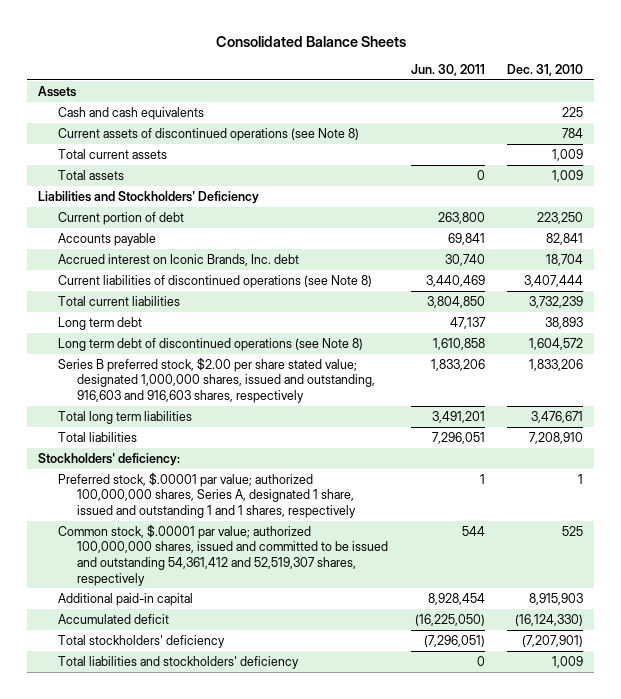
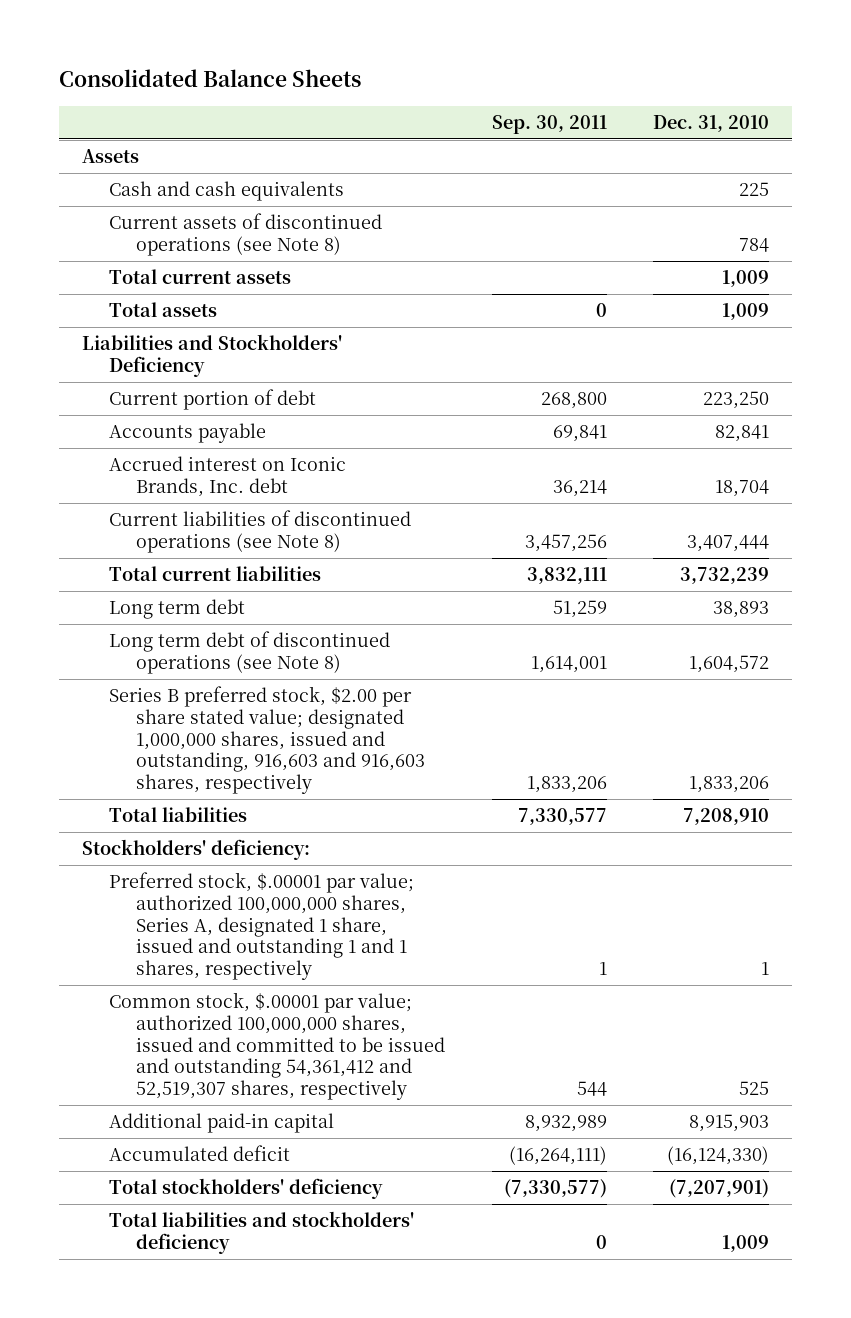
[410,64,485,77] Jun. 30, 2011 -> none
none -> [491,114,607,134] Sep. 30, 2011
[57,410,192,424] Total long term liabilities -> none

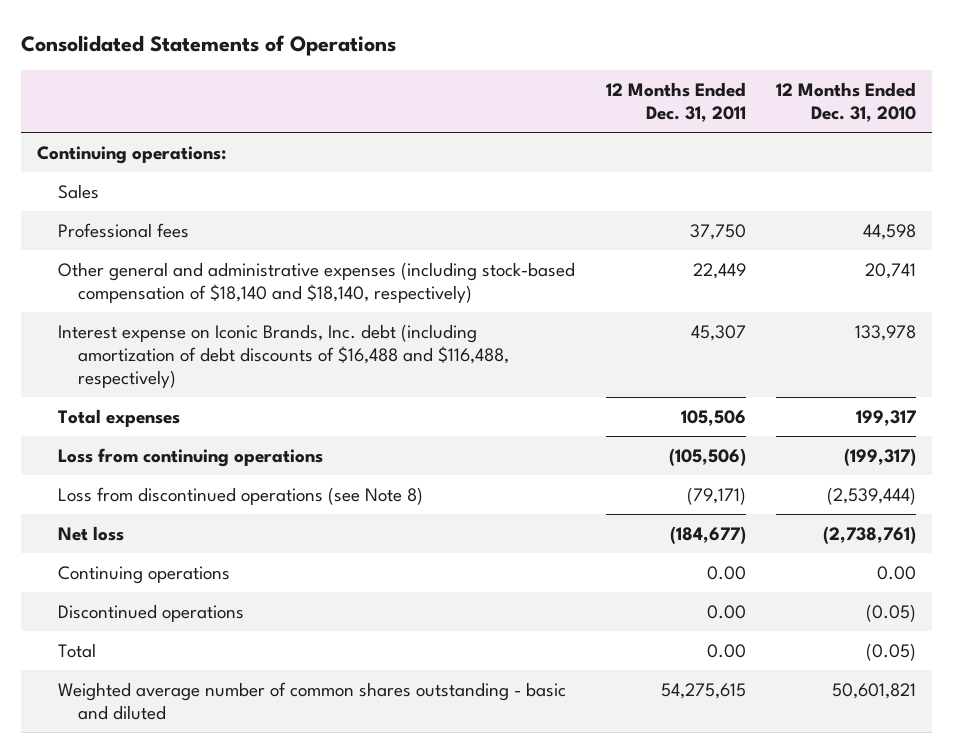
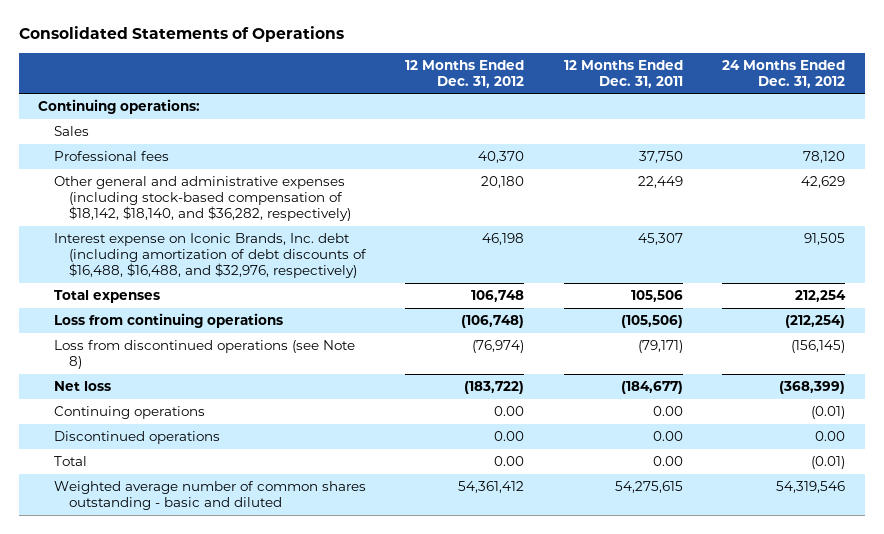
[776,81,917,123] 12 Months Ended Dec. 31, 2010 -> none
none -> [405,59,525,88] 12 Months Ended Dec. 31, 2012
none -> [722,59,846,88] 24 Months Ended Dec. 31, 2012
[57,261,575,303] Other general and administrative expenses (including stock-based compensation of $18,140 and $18,140, respectively) -> [53,176,351,221] Other general and administrative expenses (including stock-based compensation of $18,142, $18,140, and $36,282, respectively)
[57,323,510,389] Interest expense on Iconic Brands, Inc. debt (including amortization of debt discounts of $16,488 and $116,488, respectively) -> [53,233,367,278] Interest expense on Iconic Brands, Inc. debt (including amortization of debt discounts of $16,488, $16,488, and $32,976, respectively)

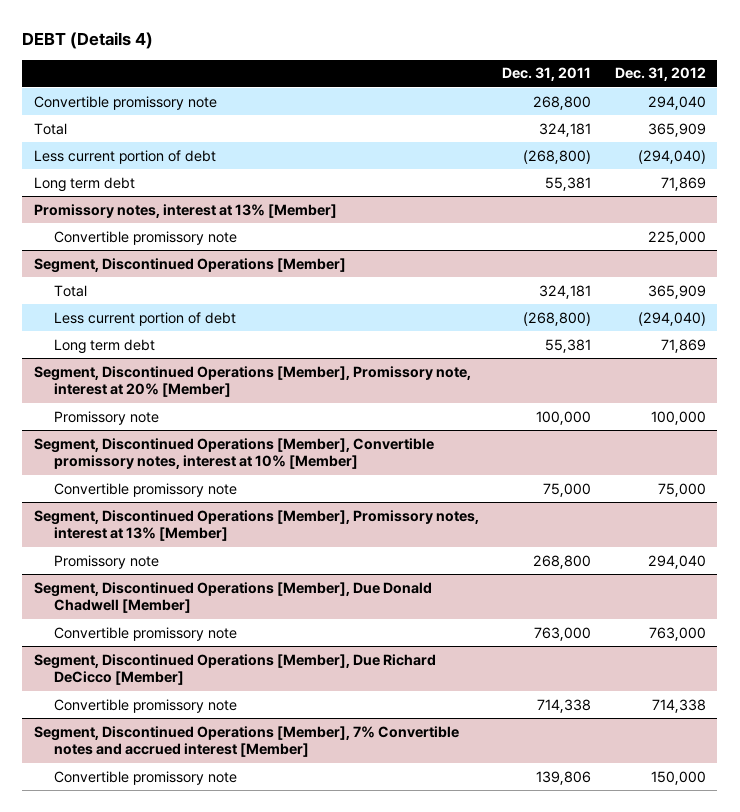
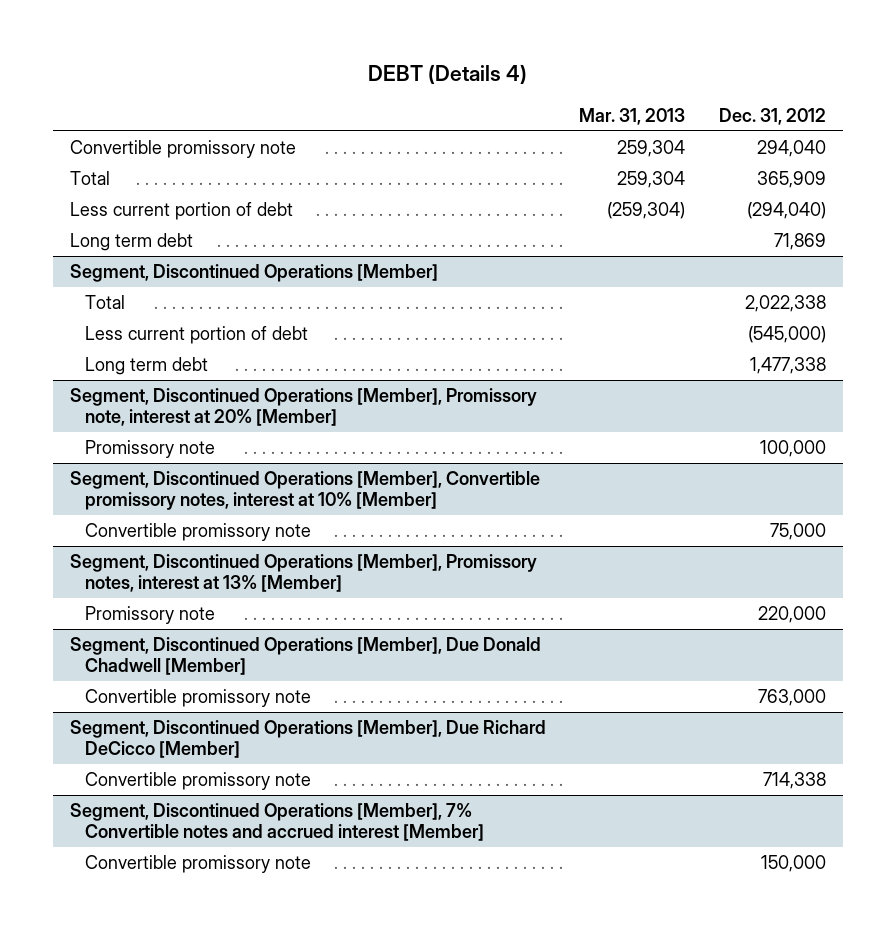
[502,67,592,82] Dec. 31, 2011 -> none
none -> [579,107,686,125] Mar. 31, 2013
[33,203,337,218] Promissory notes, interest at 13% [Member] -> none
[53,230,237,245] Convertible promissory note -> none
[647,284,706,299] 365,909 -> [745,295,827,313] 2,022,338
[637,311,706,326] (294,040) -> [748,326,827,344] (545,000)
[660,338,706,353] 71,869 -> [750,357,827,375] 1,477,338
[647,554,706,569] 294,040 -> [758,606,827,624] 220,000

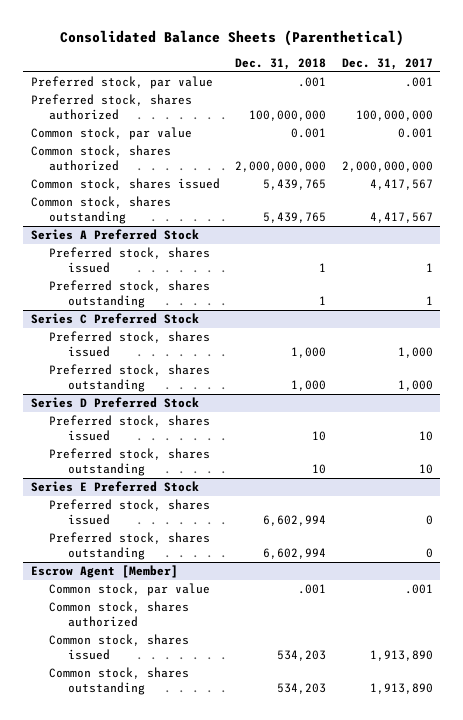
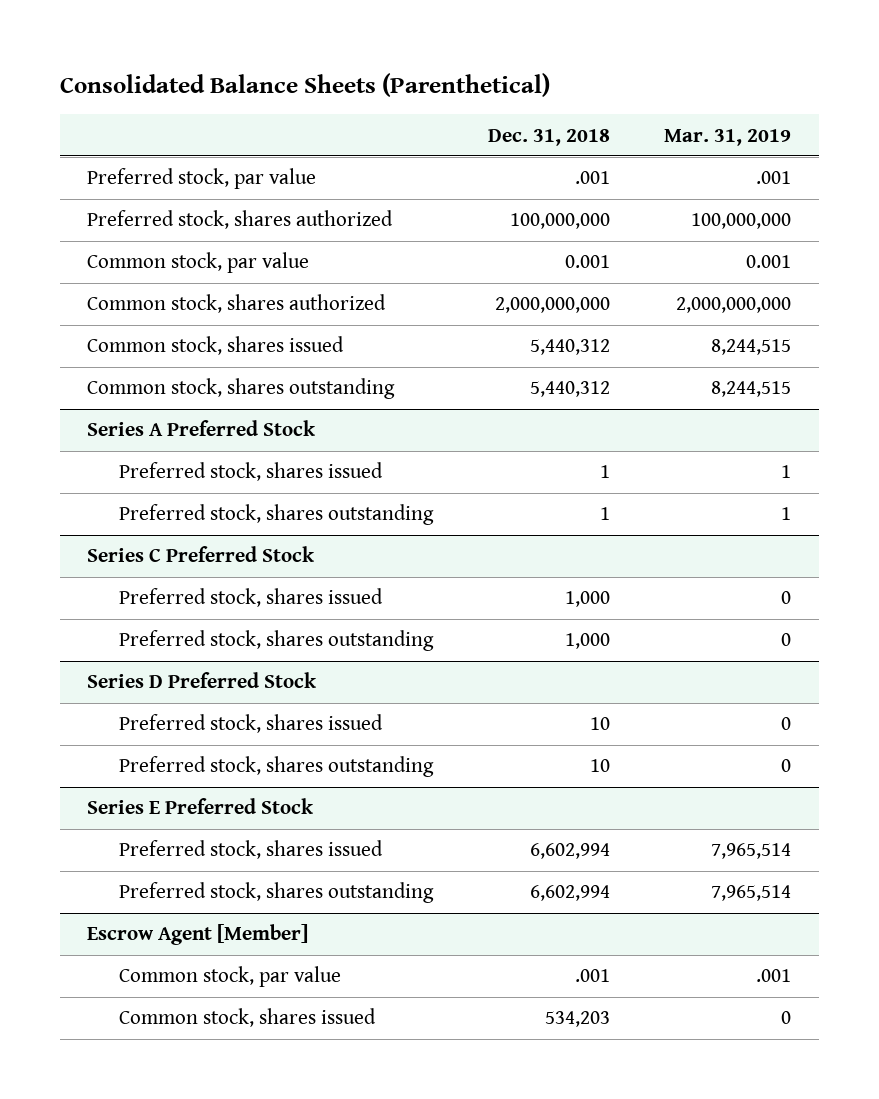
[341,57,433,70] Dec. 31, 2017 -> none
none -> [664,128,792,146] Mar. 31, 2019
[263,179,327,191] 5,439,765 -> [529,339,610,356] 5,440,312
[263,211,327,223] 5,439,765 -> [529,381,610,398] 5,440,312
[49,601,190,627] Common stock, shares authorized -> none
[49,667,190,695] Common stock, shares outstanding -> none

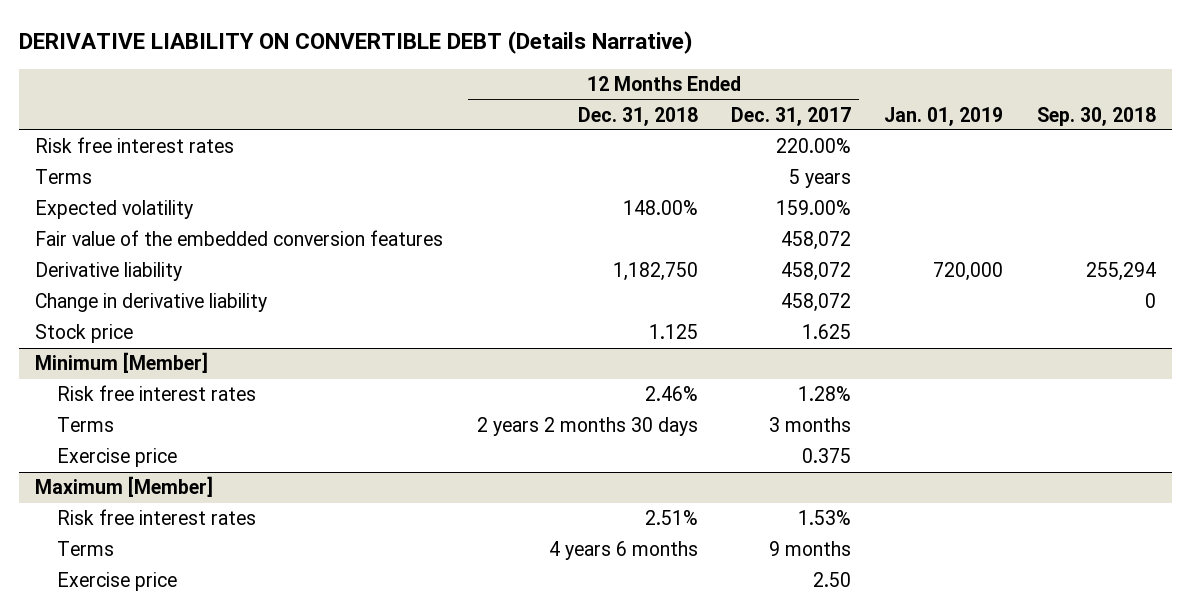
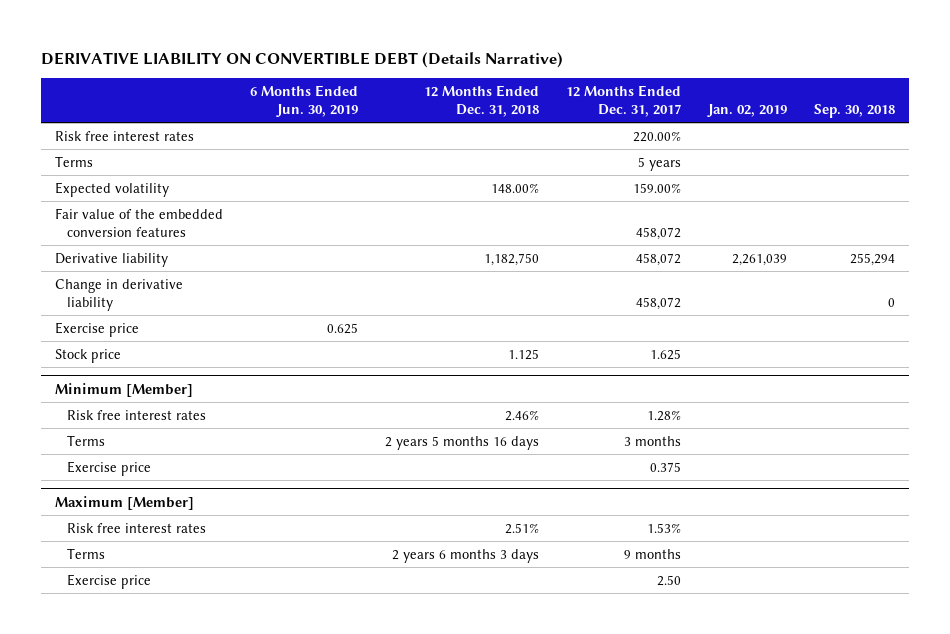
[884,106,1004,126] Jan. 01, 2019 -> none
none -> [249,84,358,117] 6 Months Ended Jun. 30, 2019
none -> [707,103,788,117] Jan. 02, 2019
none -> [54,321,139,337] Exercise price
[476,417,698,437] 2 years 2 months 30 days -> [385,435,540,450] 2 years 5 months 16 days
[548,541,698,561] 4 years 6 months -> [392,548,540,563] 2 years 6 months 3 days

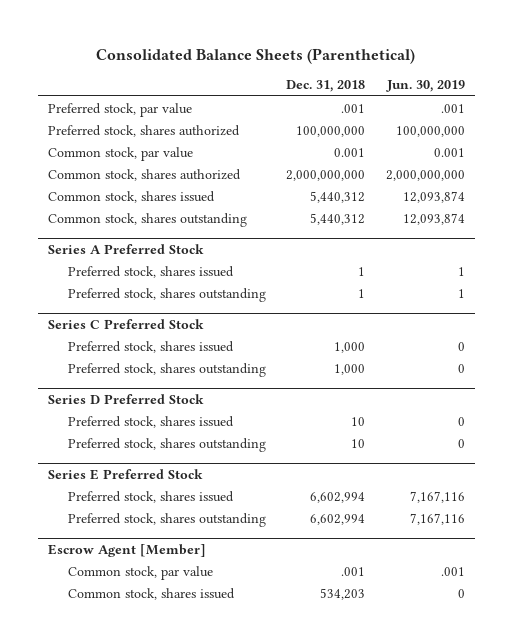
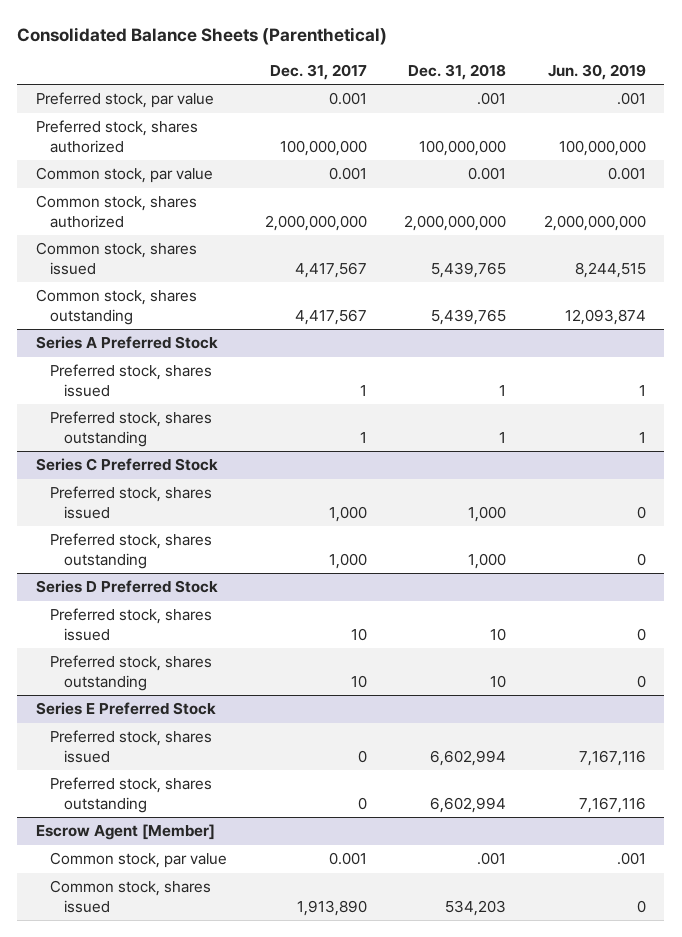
none -> [269,63,367,80] Dec. 31, 2017
[310,190,366,203] 5,440,312 -> [431,261,507,278] 5,439,765
[402,190,465,203] 12,093,874 -> [574,261,646,278] 8,244,515
[310,212,366,225] 5,440,312 -> [431,308,507,325] 5,439,765

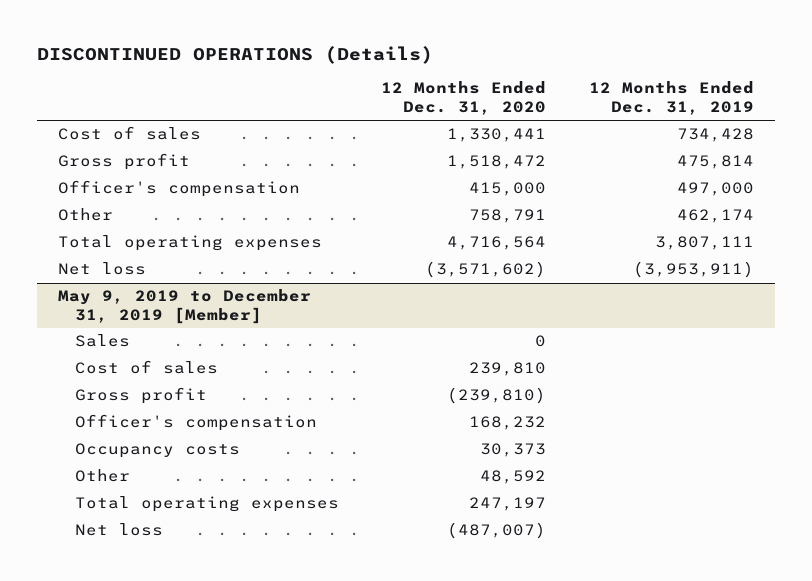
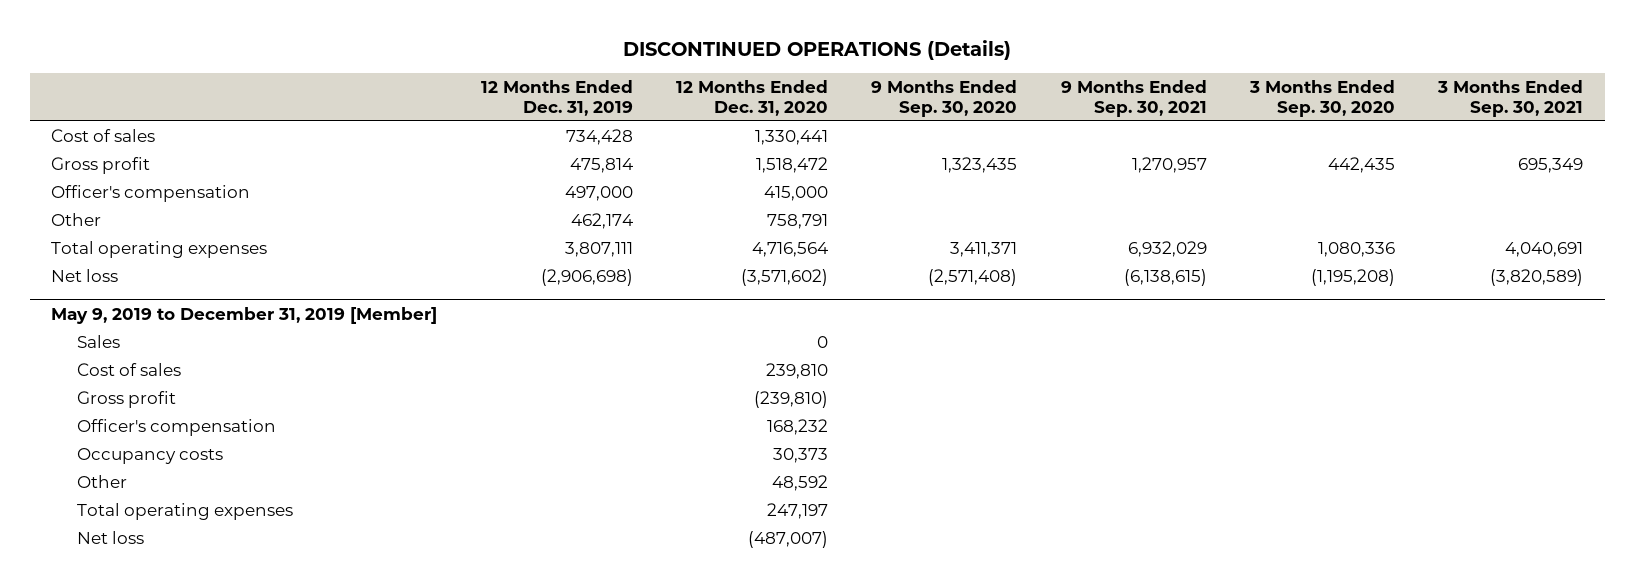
none -> [871,79,1018,117] 9 Months Ended Sep. 30, 2020
none -> [1060,79,1207,117] 9 Months Ended Sep. 30, 2021
none -> [1248,79,1395,117] 3 Months Ended Sep. 30, 2020
none -> [1437,79,1584,117] 3 Months Ended Sep. 30, 2021
[632,261,754,279] (3,953,911) -> [540,269,633,287] (2,906,698)

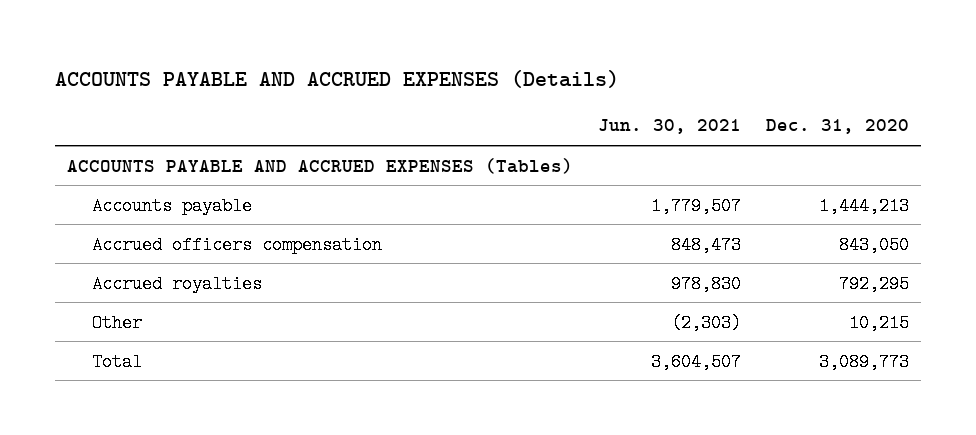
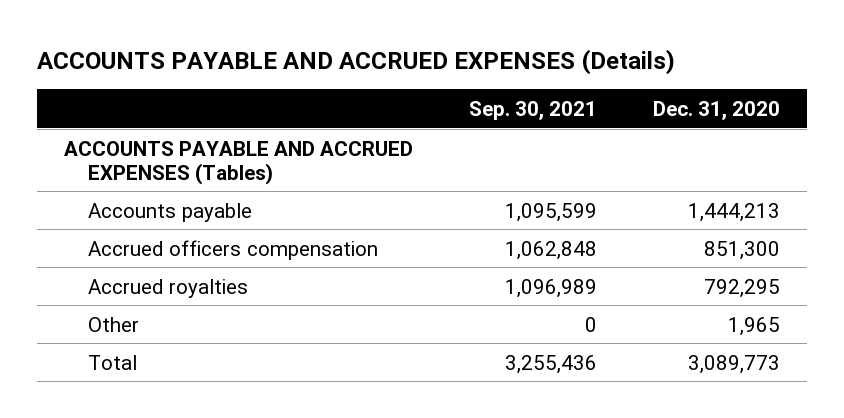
[597,119,741,135] Jun. 30, 2021 -> none
none -> [469,100,598,120] Sep. 30, 2021
[838,235,909,254] 843,050 -> [703,240,780,260] 851,300
[848,313,909,332] 10,215 -> [727,316,780,336] 1,965

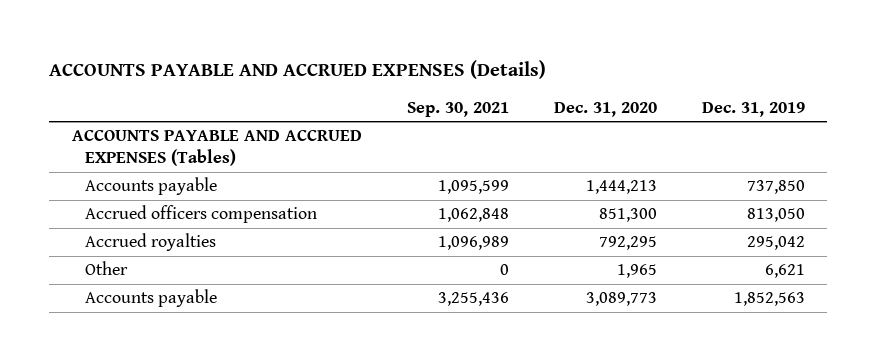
none -> [701,102,805,118] Dec. 31, 2019
[87,354,137,370] Total -> [85,289,218,308] Accounts payable

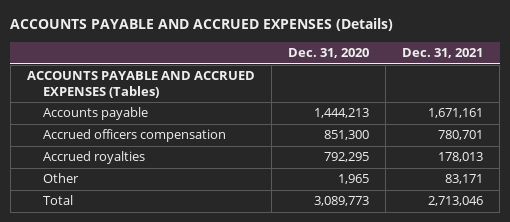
[406,102,509,118] Sep. 30, 2021 -> none
[701,102,805,118] Dec. 31, 2019 -> none
none -> [402,47,484,58] Dec. 31, 2021
[85,289,218,308] Accounts payable -> [42,195,73,206] Total

